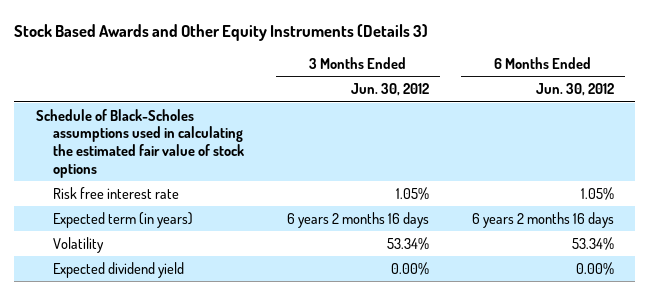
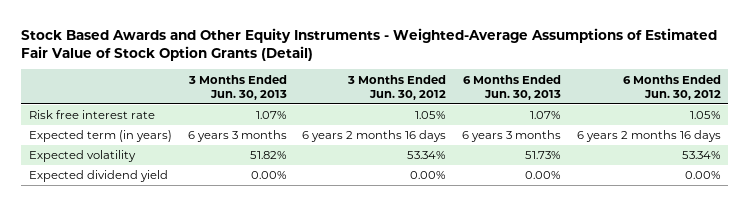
[14,23,429,41] Stock Based Awards and Other Equity Instruments (Details 3) -> [21,27,718,61] Stock Based Awards and Other Equity Instruments - Weighted-Average Assumptions of Estimated Fair Value of Stock Option Grants (Detail)
none -> [187,74,287,100] 3 Months Ended Jun. 30, 2013
none -> [462,74,561,100] 6 Months Ended Jun. 30, 2013
[35,108,244,178] Schedule of Black-Scholes assumptions used in calculating the estimated fair value of stock options -> none
[52,236,104,253] Volatility -> [29,150,137,163] Expected volatility

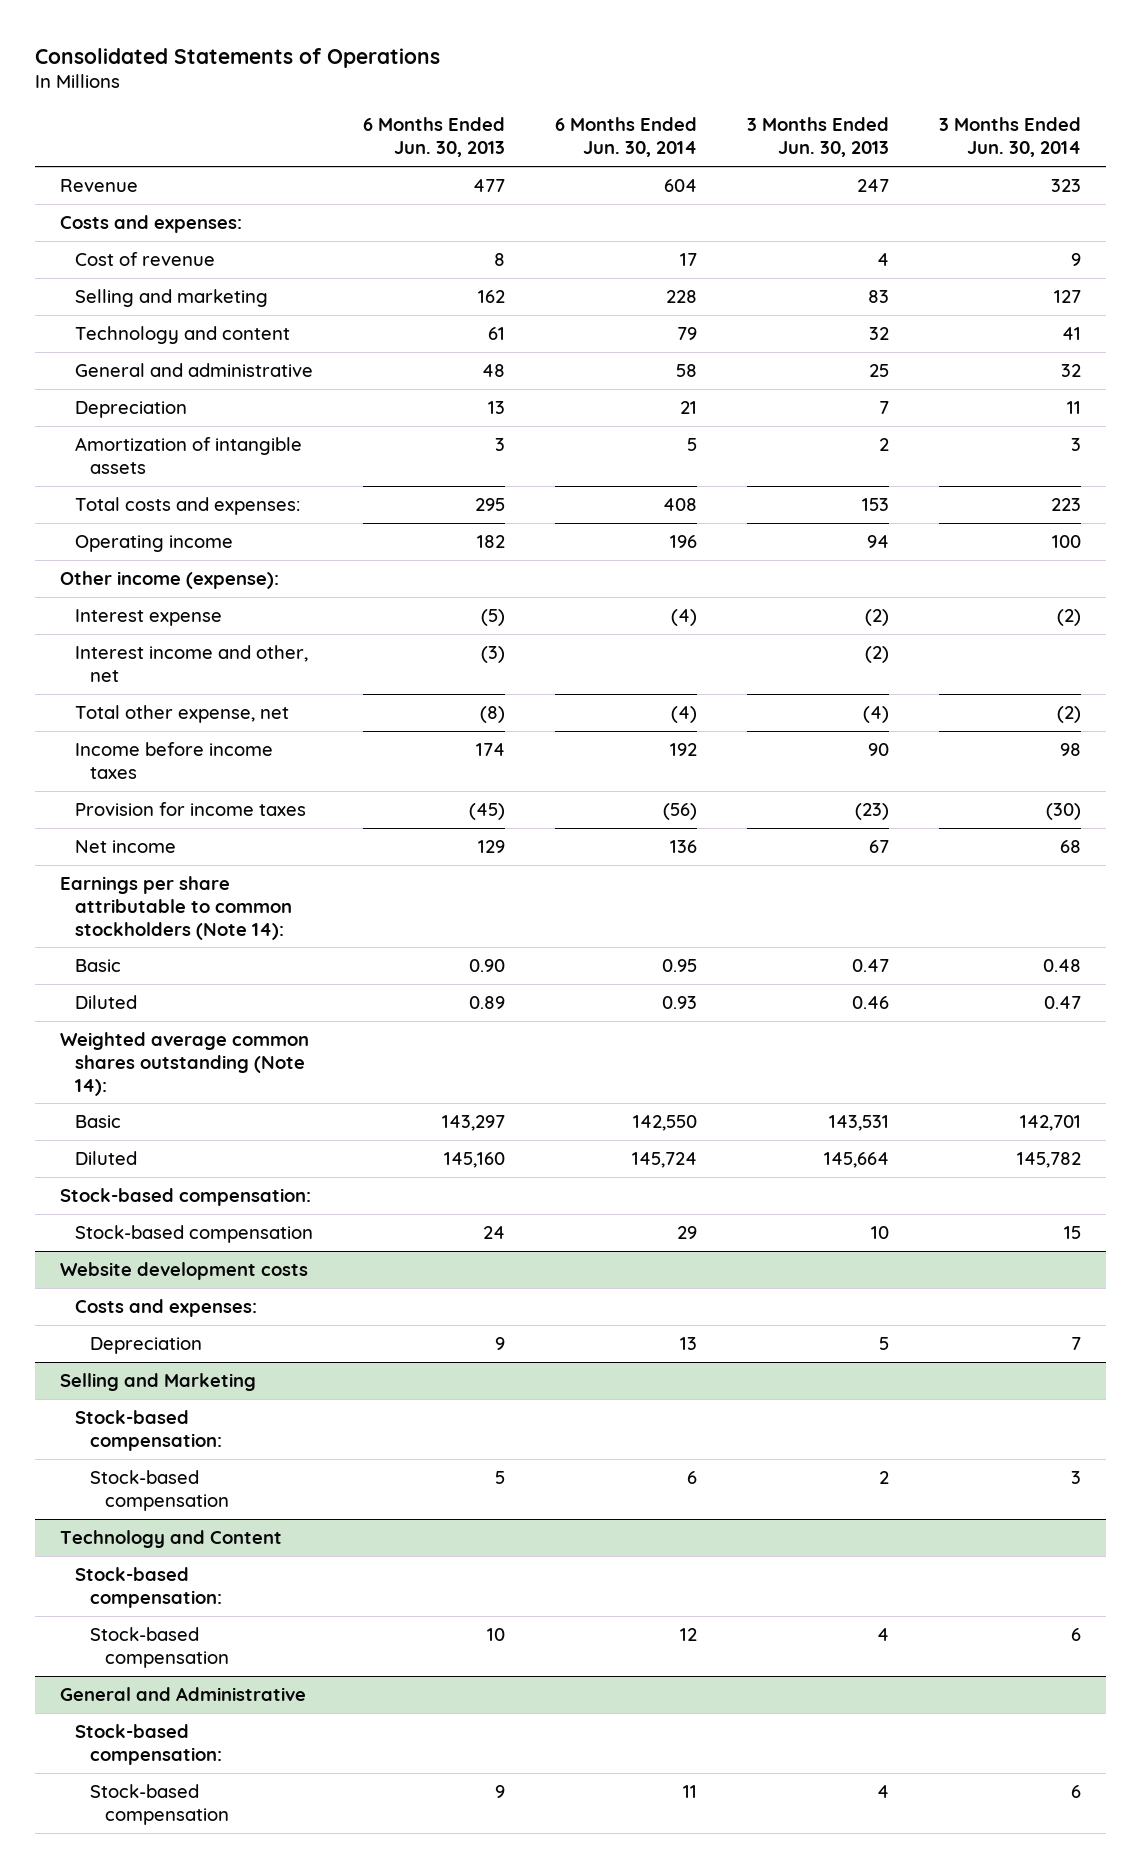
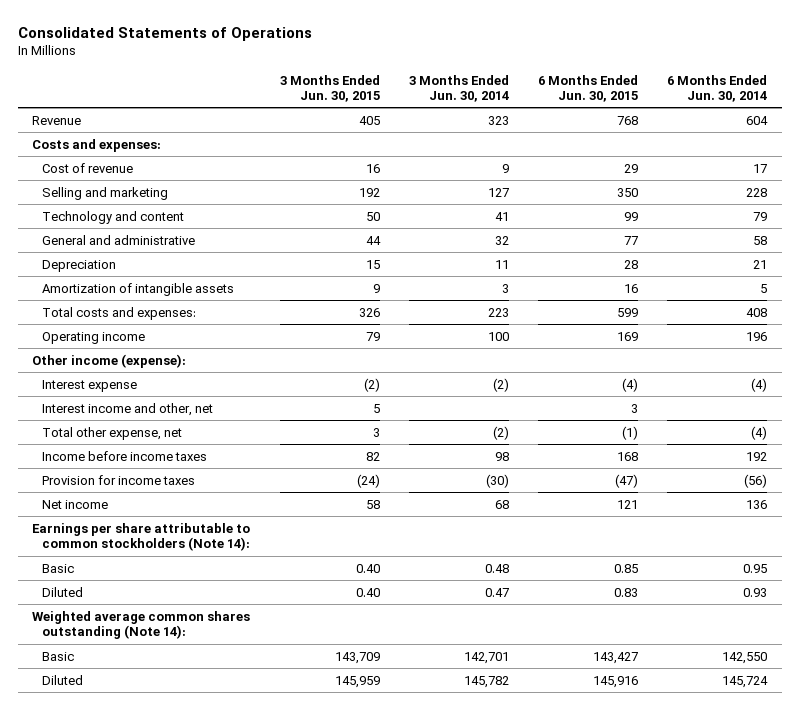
[363,117,506,158] 6 Months Ended Jun. 30, 2013 -> none
[746,117,889,158] 3 Months Ended Jun. 30, 2013 -> none
none -> [279,74,380,102] 3 Months Ended Jun. 30, 2015
none -> [538,74,639,102] 6 Months Ended Jun. 30, 2015
[60,1187,312,1206] Stock-based compensation: -> none
[75,1224,314,1243] Stock-based compensation -> none
[60,1261,309,1280] Website development costs -> none
[75,1298,258,1317] Costs and expenses: -> none
[89,1336,202,1354] Depreciation -> none
[60,1372,257,1391] Selling and Marketing -> none
[75,1409,222,1451] Stock-based compensation: -> none
[89,1469,229,1511] Stock-based compensation -> none
[60,1529,283,1548] Technology and Content -> none
[75,1566,222,1608] Stock-based compensation: -> none
[89,1626,229,1668] Stock-based compensation -> none
[60,1686,307,1701] General and Administrative -> none
[75,1723,222,1765] Stock-based compensation: -> none
[89,1783,229,1825] Stock-based compensation -> none

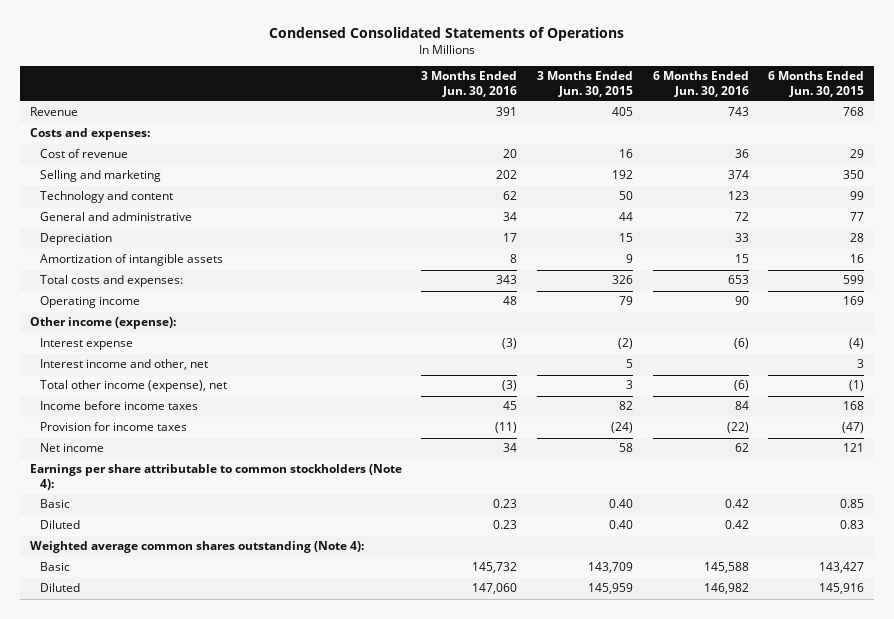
[17,26,312,41] Consolidated Statements of Operations -> [268,27,624,42] Condensed Consolidated Statements of Operations
[408,74,509,102] 3 Months Ended Jun. 30, 2014 -> none
[667,74,768,102] 6 Months Ended Jun. 30, 2014 -> none
none -> [421,70,518,97] 3 Months Ended Jun. 30, 2016
none -> [652,70,749,97] 6 Months Ended Jun. 30, 2016
[41,426,182,440] Total other expense, net -> [39,380,227,393] Total other income (expense), net
[32,522,251,551] Earnings per share attributable to common stockholders (Note 14): -> [29,464,402,491] Earnings per share attributable to common stockholders (Note 4):
[32,610,251,639] Weighted average common shares outstanding (Note 14): -> [29,541,364,554] Weighted average common shares outstanding (Note 4):

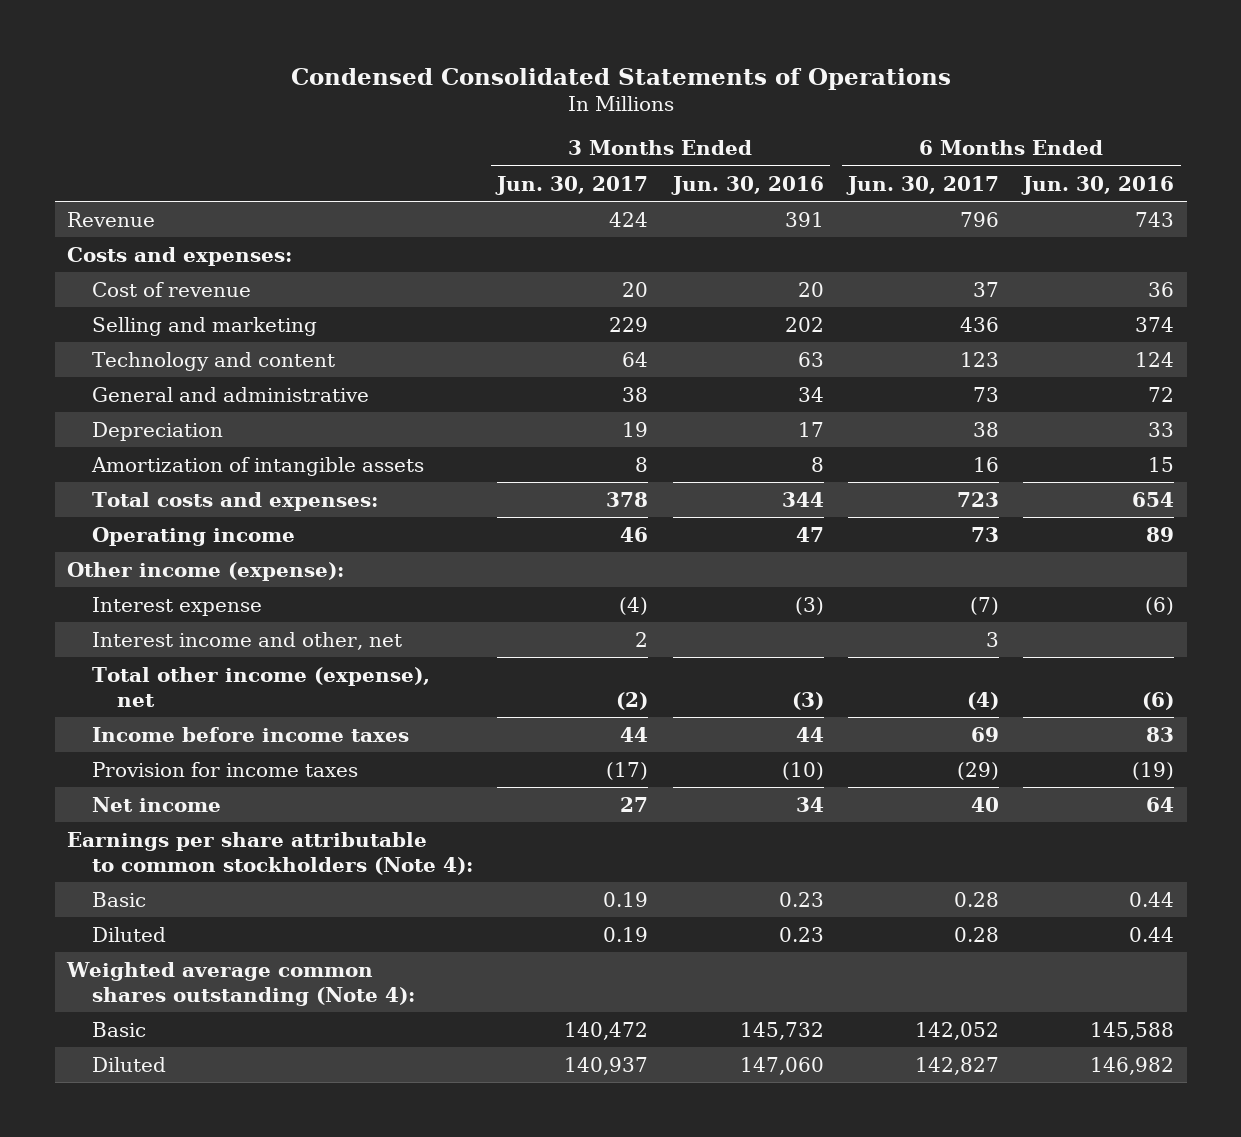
[536,70,633,97] 3 Months Ended Jun. 30, 2015 -> none
[768,70,865,97] 6 Months Ended Jun. 30, 2015 -> none
none -> [495,175,649,195] Jun. 30, 2017
none -> [846,175,1000,195] Jun. 30, 2017
[503,191,518,201] 62 -> [797,351,824,367] 63
[727,191,749,201] 123 -> [1135,351,1175,367] 124
[496,275,518,285] 343 -> [781,491,824,507] 344
[727,275,749,285] 653 -> [1132,491,1175,507] 654
[503,296,518,306] 48 -> [795,526,824,542] 47
[734,296,749,306] 90 -> [1146,526,1175,542] 89
[503,401,518,411] 45 -> [795,726,824,742] 44
[734,401,749,411] 84 -> [1146,726,1175,742] 83
[495,422,518,434] (11) -> [781,761,824,780] (10)
[726,422,749,434] (22) -> [1132,761,1175,780] (19)
[734,443,749,453] 62 -> [1146,796,1175,812] 64
[724,499,749,509] 0.42 -> [1129,891,1175,907] 0.44
[724,520,749,530] 0.42 -> [1129,926,1175,942] 0.44

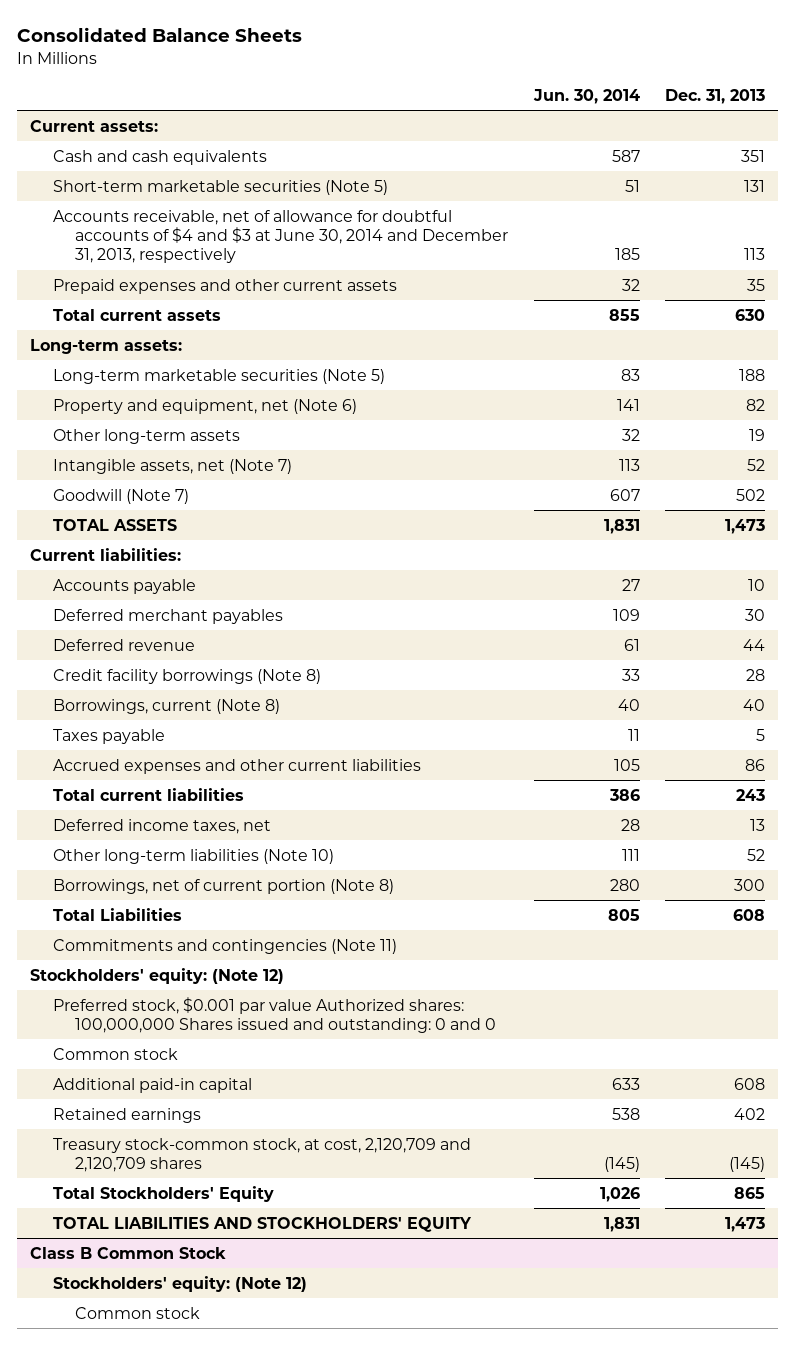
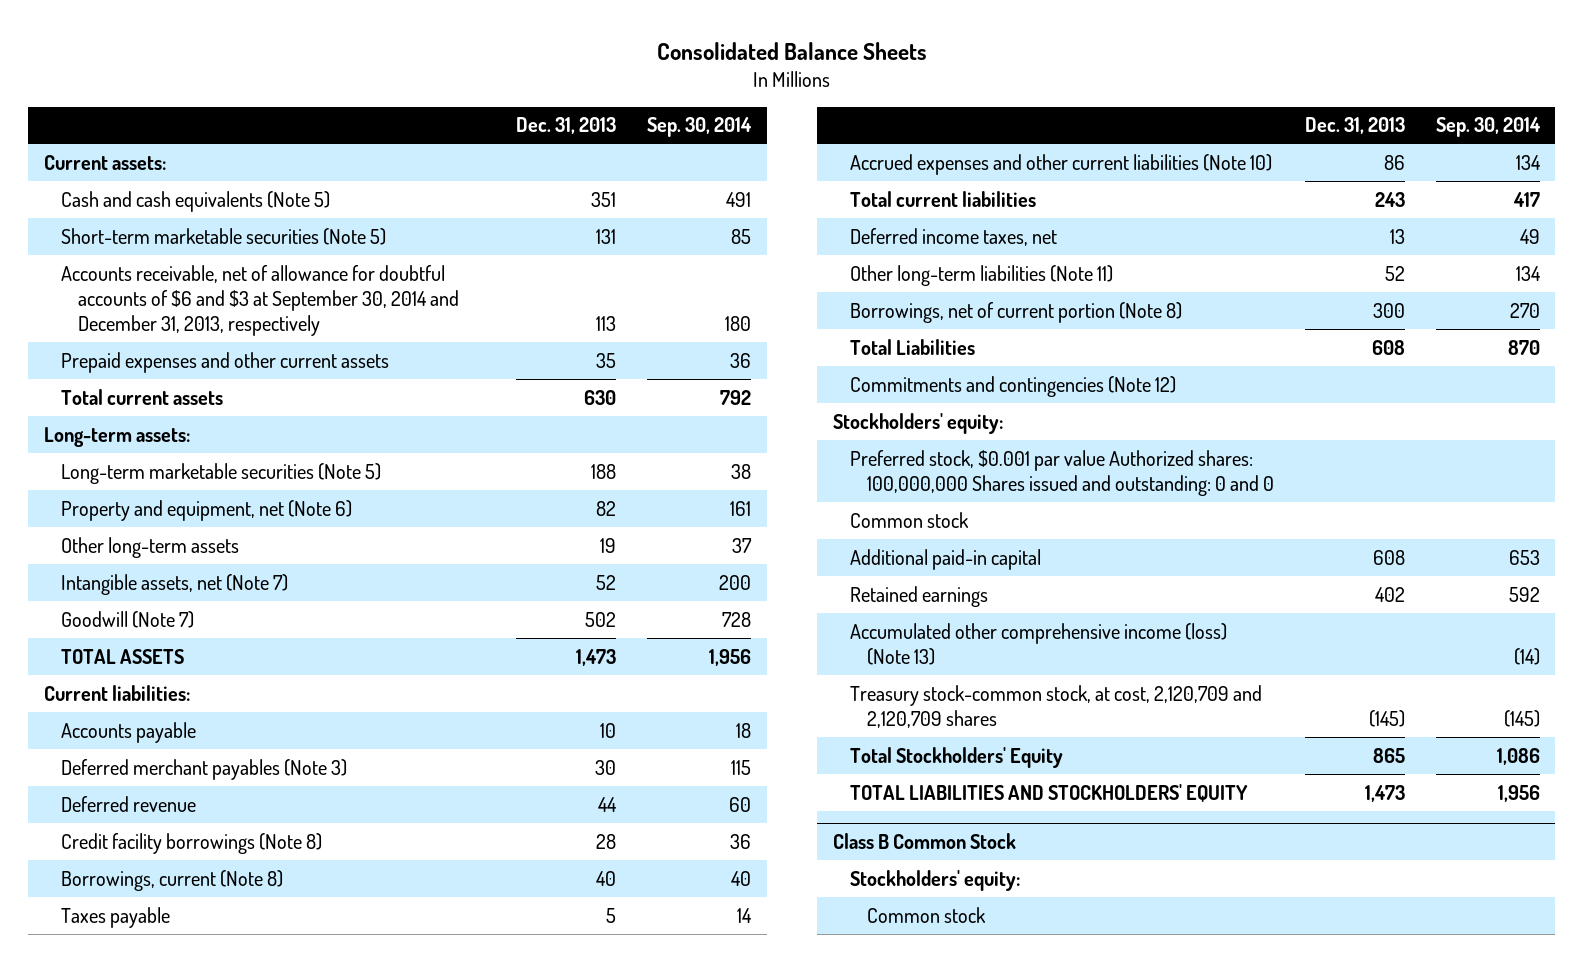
[532,88,640,104] Jun. 30, 2014 -> none
none -> [647,117,753,138] Sep. 30, 2014
[52,149,267,165] Cash and cash equivalents -> [61,190,331,212] Cash and cash equivalents (Note 5)
[52,209,509,264] Accounts receivable, net of allowance for doubtful accounts of $4 and $3 at June 30, 2014 and December 31, 2013, respectively -> [61,264,460,337] Accounts receivable, net of allowance for doubtful accounts of $6 and $3 at September 30, 2014 and December 31, 2013, respectively
[52,608,283,624] Deferred merchant payables -> [61,758,348,780] Deferred merchant payables (Note 3)
[52,758,421,774] Accrued expenses and other current liabilities -> [849,153,1272,175] Accrued expenses and other current liabilities (Note 10)
[52,848,334,864] Other long-term liabilities (Note 10) -> [849,264,1113,286] Other long-term liabilities (Note 11)
[52,938,397,954] Commitments and contingencies (Note 11) -> [849,375,1176,397] Commitments and contingencies (Note 12)
[29,967,284,984] Stockholders' equity: (Note 12) -> [832,412,1003,434] Stockholders' equity:
none -> [849,622,1227,665] Accumulated other comprehensive income (loss) (Note 13)
[52,1275,307,1292] Stockholders' equity: (Note 12) -> [849,869,1020,891] Stockholders' equity:

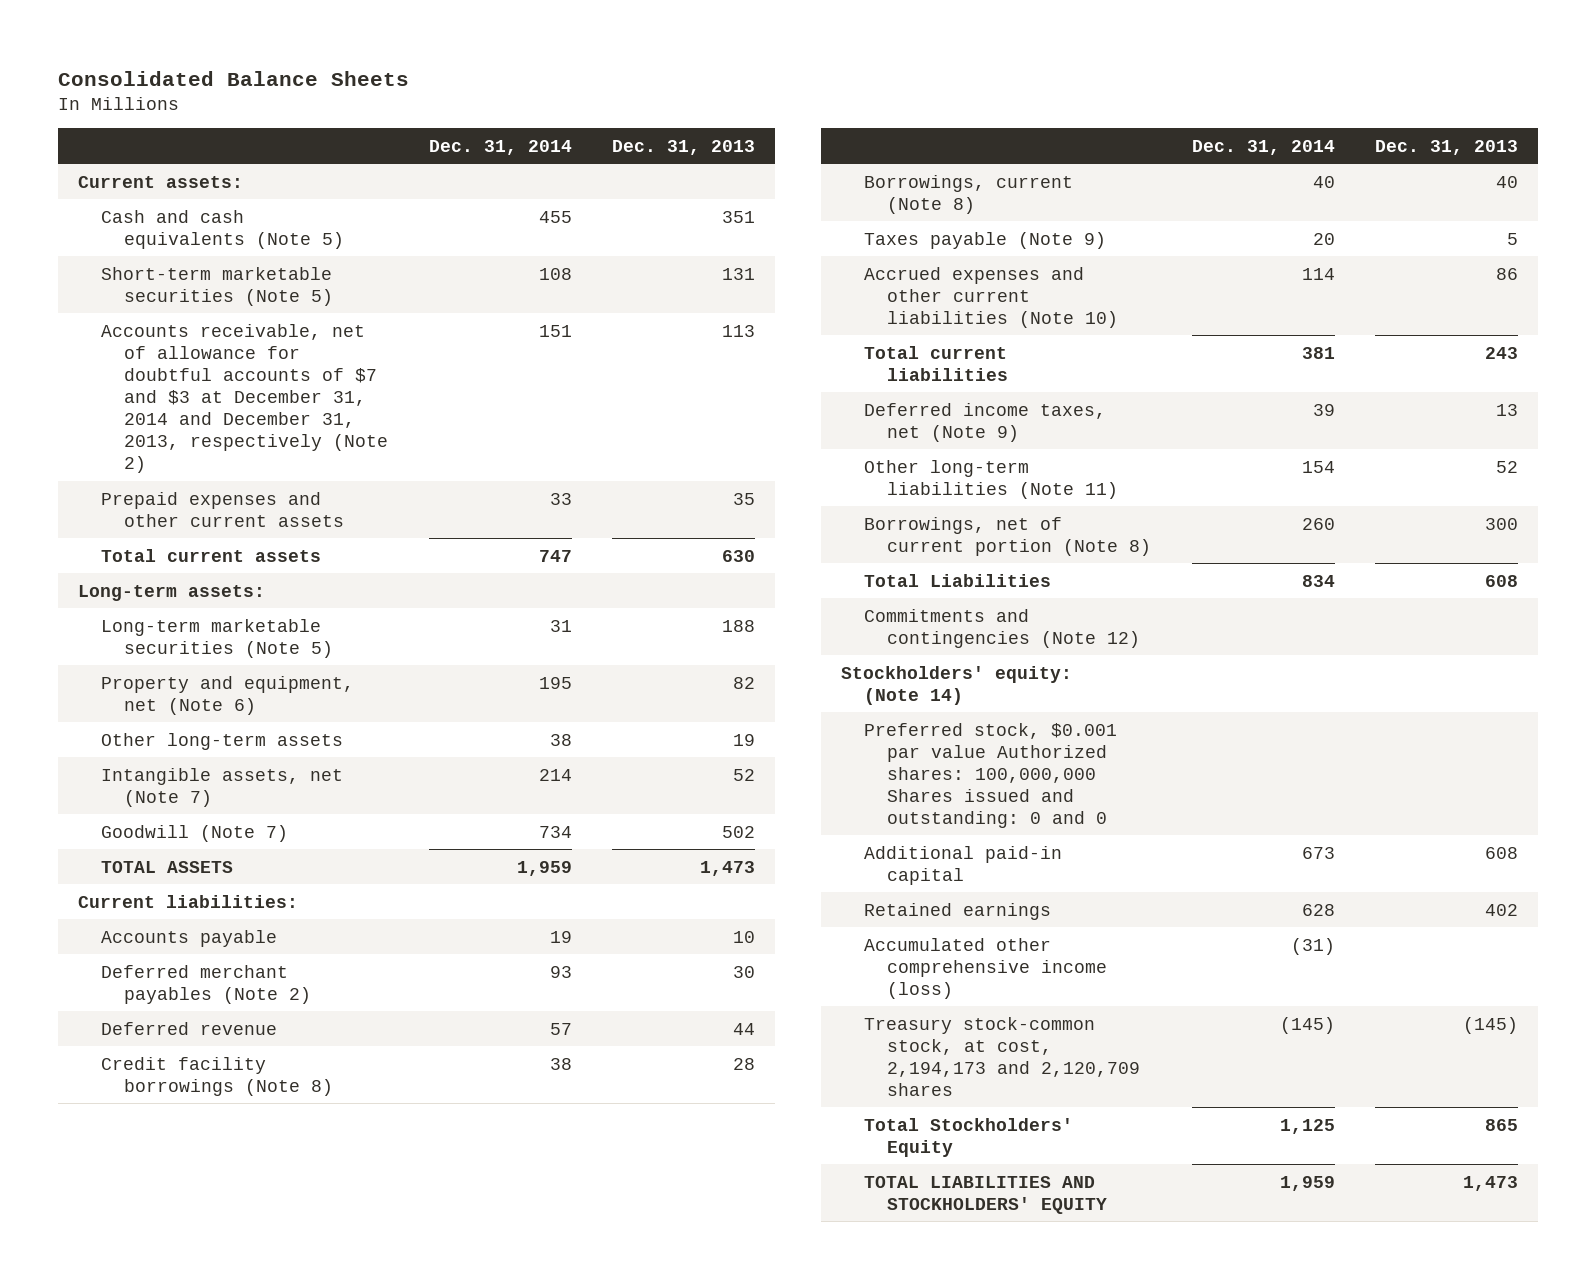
[647,117,753,138] Sep. 30, 2014 -> none
none -> [428,139,572,155] Dec. 31, 2014
[61,264,460,337] Accounts receivable, net of allowance for doubtful accounts of $6 and $3 at September 30, 2014 and December 31, 2013, respectively -> [100,323,389,473] Accounts receivable, net of allowance for doubtful accounts of $7 and $3 at December 31, 2014 and December 31, 2013, respectively (Note 2)
[61,758,348,780] Deferred merchant payables (Note 3) -> [100,964,312,1004] Deferred merchant payables (Note 2)
[61,906,171,928] Taxes payable -> [864,231,1107,249] Taxes payable (Note 9)
[849,227,1057,246] Deferred income taxes, net -> [864,402,1107,442] Deferred income taxes, net (Note 9)
[832,412,1003,434] Stockholders' equity: -> [840,665,1072,705] Stockholders' equity: (Note 14)
[849,511,969,528] Common stock -> none
[849,622,1227,665] Accumulated other comprehensive income (loss) (Note 13) -> [864,937,1108,999] Accumulated other comprehensive income (loss)
[849,684,1262,728] Treasury stock-common stock, at cost, 2,120,709 and 2,120,709 shares -> [864,1016,1141,1096] Treasury stock-common stock, at cost, 2,194,173 and 2,120,709 shares
[832,833,1016,850] Class B Common Stock -> none
[849,869,1020,891] Stockholders' equity: -> none
[866,906,986,923] Common stock -> none

